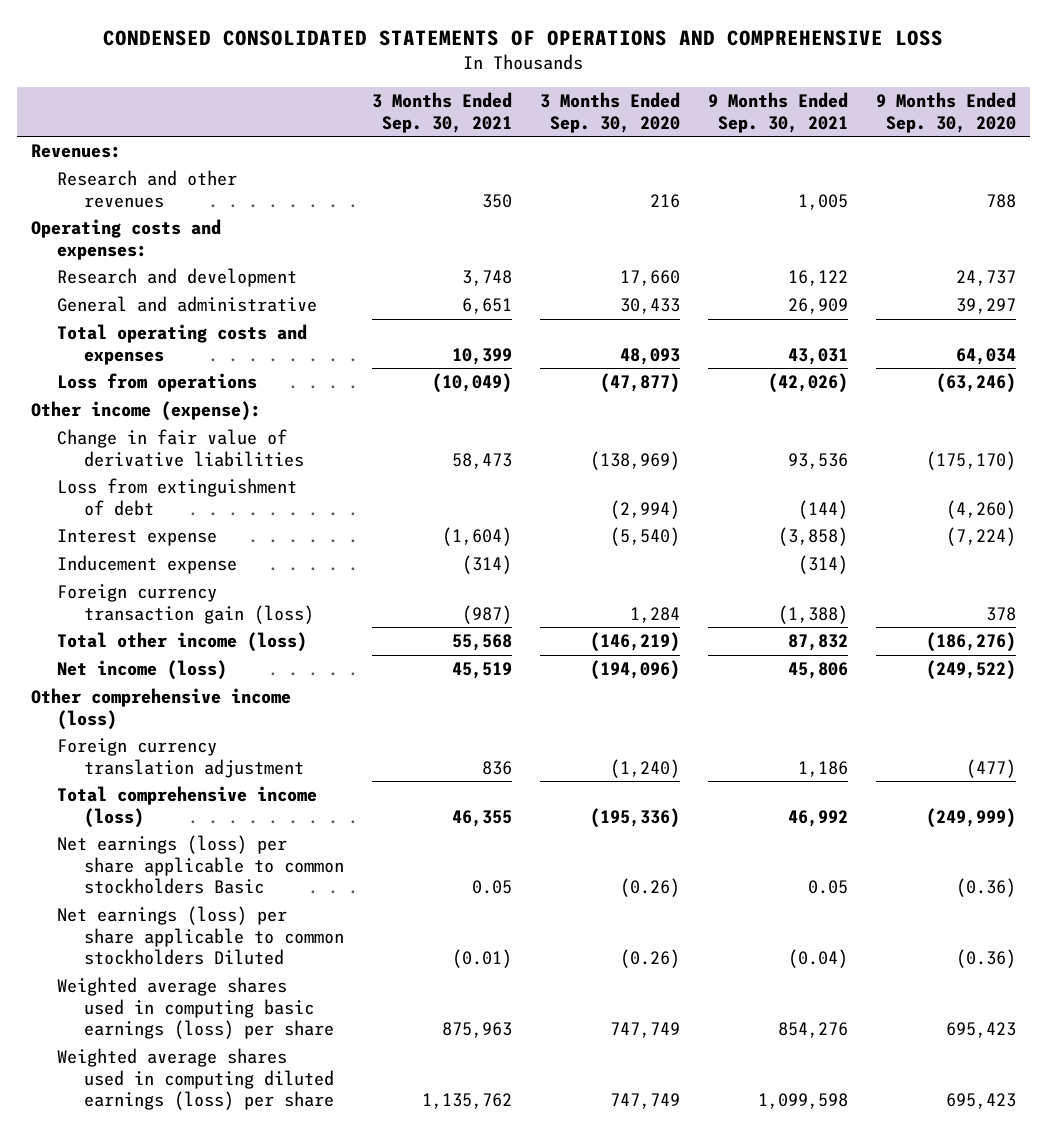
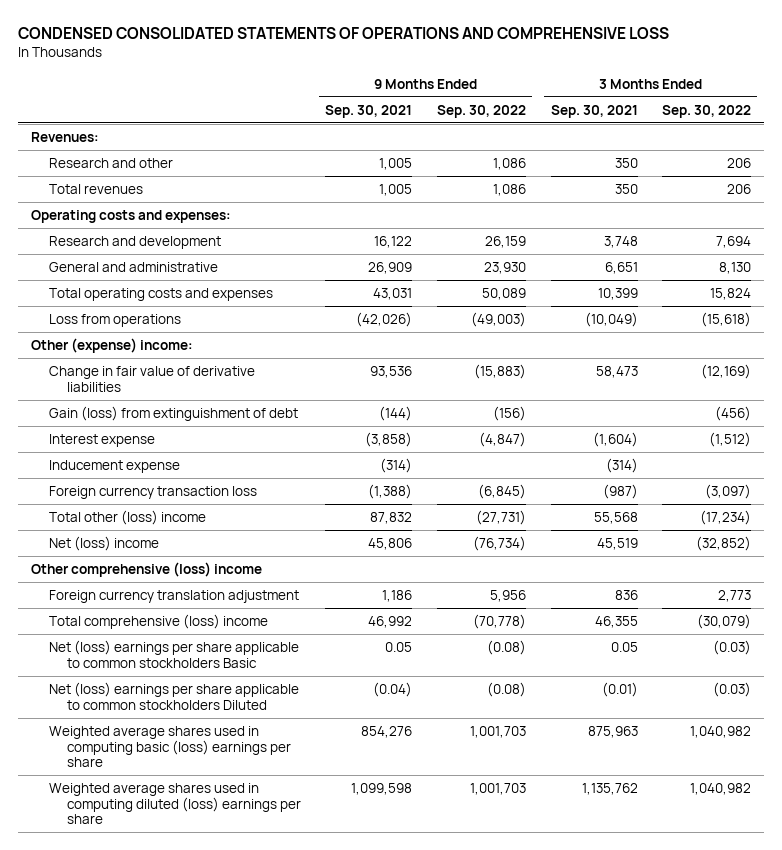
[539,92,680,133] 3 Months Ended Sep. 30, 2020 -> none
[875,92,1016,133] 9 Months Ended Sep. 30, 2020 -> none
none -> [436,104,526,118] Sep. 30, 2022
none -> [662,104,752,118] Sep. 30, 2022
[57,170,238,208] Research and other revenues -> [48,157,173,168] Research and other
none -> [48,183,143,194] Total revenues
[31,401,262,422] Other income (expense): -> [30,337,193,353] Other (expense) income:
[57,478,298,516] Loss from extinguishment of debt -> [48,405,298,421] Gain (loss) from extinguishment of debt
[57,584,314,624] Foreign currency transaction gain (loss) -> [48,485,257,499] Foreign currency transaction loss
[57,632,308,653] Total other income (loss) -> [48,509,206,525] Total other (loss) income
[57,660,228,681] Net income (loss) -> [48,535,159,551] Net (loss) income
[31,688,292,730] Other comprehensive income (loss) -> [30,561,262,577] Other comprehensive (loss) income
[57,786,318,828] Total comprehensive income (loss) -> [48,613,268,629] Total comprehensive (loss) income
[57,835,344,895] Net earnings (loss) per share applicable to common stockholders Basic -> [48,639,299,668] Net (loss) earnings per share applicable to common stockholders Basic
[57,906,344,966] Net earnings (loss) per share applicable to common stockholders Diluted -> [48,681,299,710] Net (loss) earnings per share applicable to common stockholders Diluted
[57,977,334,1040] Weighted average shares used in computing basic earnings (loss) per share -> [48,725,291,768] Weighted average shares used in computing basic (loss) earnings per share
[57,1048,334,1111] Weighted average shares used in computing diluted earnings (loss) per share -> [48,782,301,825] Weighted average shares used in computing diluted (loss) earnings per share

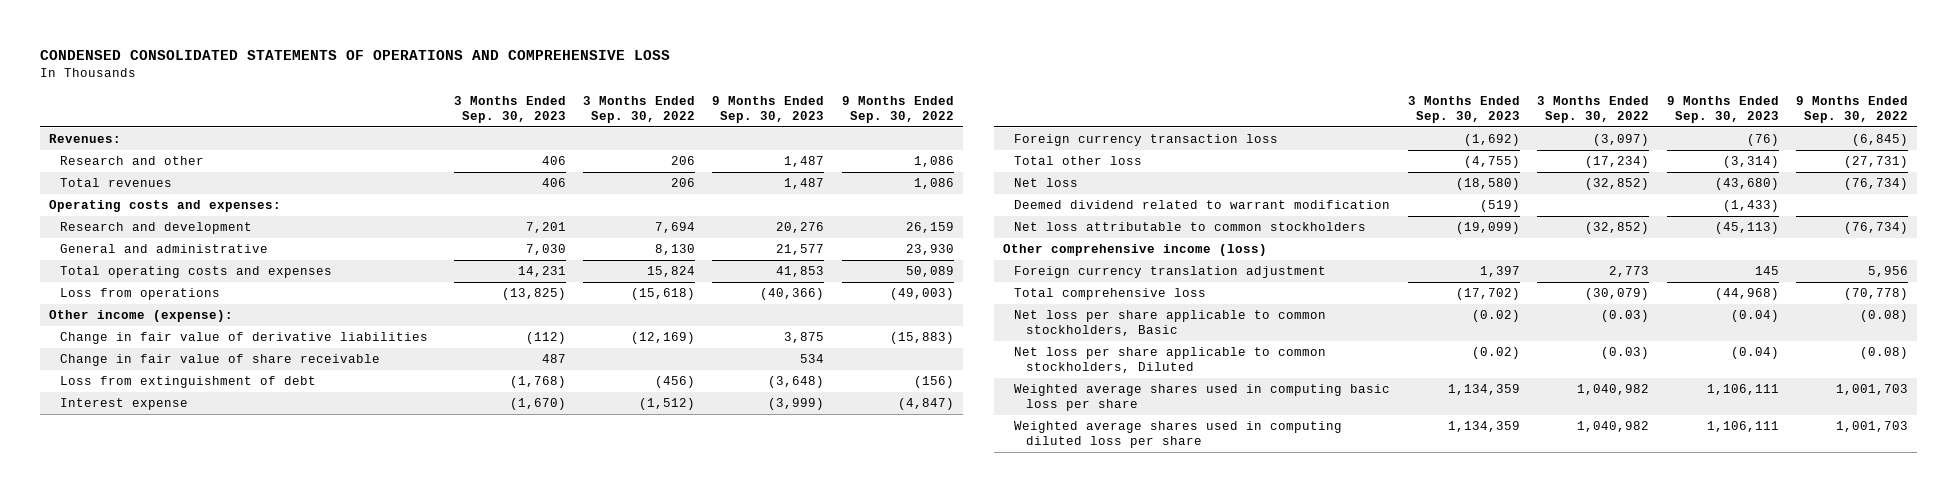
[325,104,413,118] Sep. 30, 2021 -> none
[550,104,638,118] Sep. 30, 2021 -> none
none -> [453,95,566,124] 3 Months Ended Sep. 30, 2023
none -> [712,95,825,124] 9 Months Ended Sep. 30, 2023
[30,337,193,353] Other (expense) income: -> [48,310,233,323] Other income (expense):
none -> [60,354,381,367] Change in fair value of share receivable
[48,405,298,421] Gain (loss) from extinguishment of debt -> [60,376,317,389] Loss from extinguishment of debt
[48,459,180,473] Inducement expense -> none
[48,509,206,525] Total other (loss) income -> [1014,156,1143,166] Total other loss
[48,535,159,551] Net (loss) income -> [1014,178,1079,188] Net loss
none -> [1014,200,1391,210] Deemed dividend related to warrant modification
none -> [1014,222,1367,232] Net loss attributable to common stockholders
[30,561,262,577] Other comprehensive (loss) income -> [1003,244,1268,257] Other comprehensive income (loss)
[48,613,268,629] Total comprehensive (loss) income -> [1014,288,1207,301] Total comprehensive loss
[48,639,299,668] Net (loss) earnings per share applicable to common stockholders Basic -> [1014,310,1327,337] Net loss per share applicable to common stockholders, Basic
[48,681,299,710] Net (loss) earnings per share applicable to common stockholders Diluted -> [1014,347,1327,374] Net loss per share applicable to common stockholders, Diluted
[48,725,291,768] Weighted average shares used in computing basic (loss) earnings per share -> [1014,384,1391,412] Weighted average shares used in computing basic loss per share
[48,782,301,825] Weighted average shares used in computing diluted (loss) earnings per share -> [1014,421,1343,449] Weighted average shares used in computing diluted loss per share

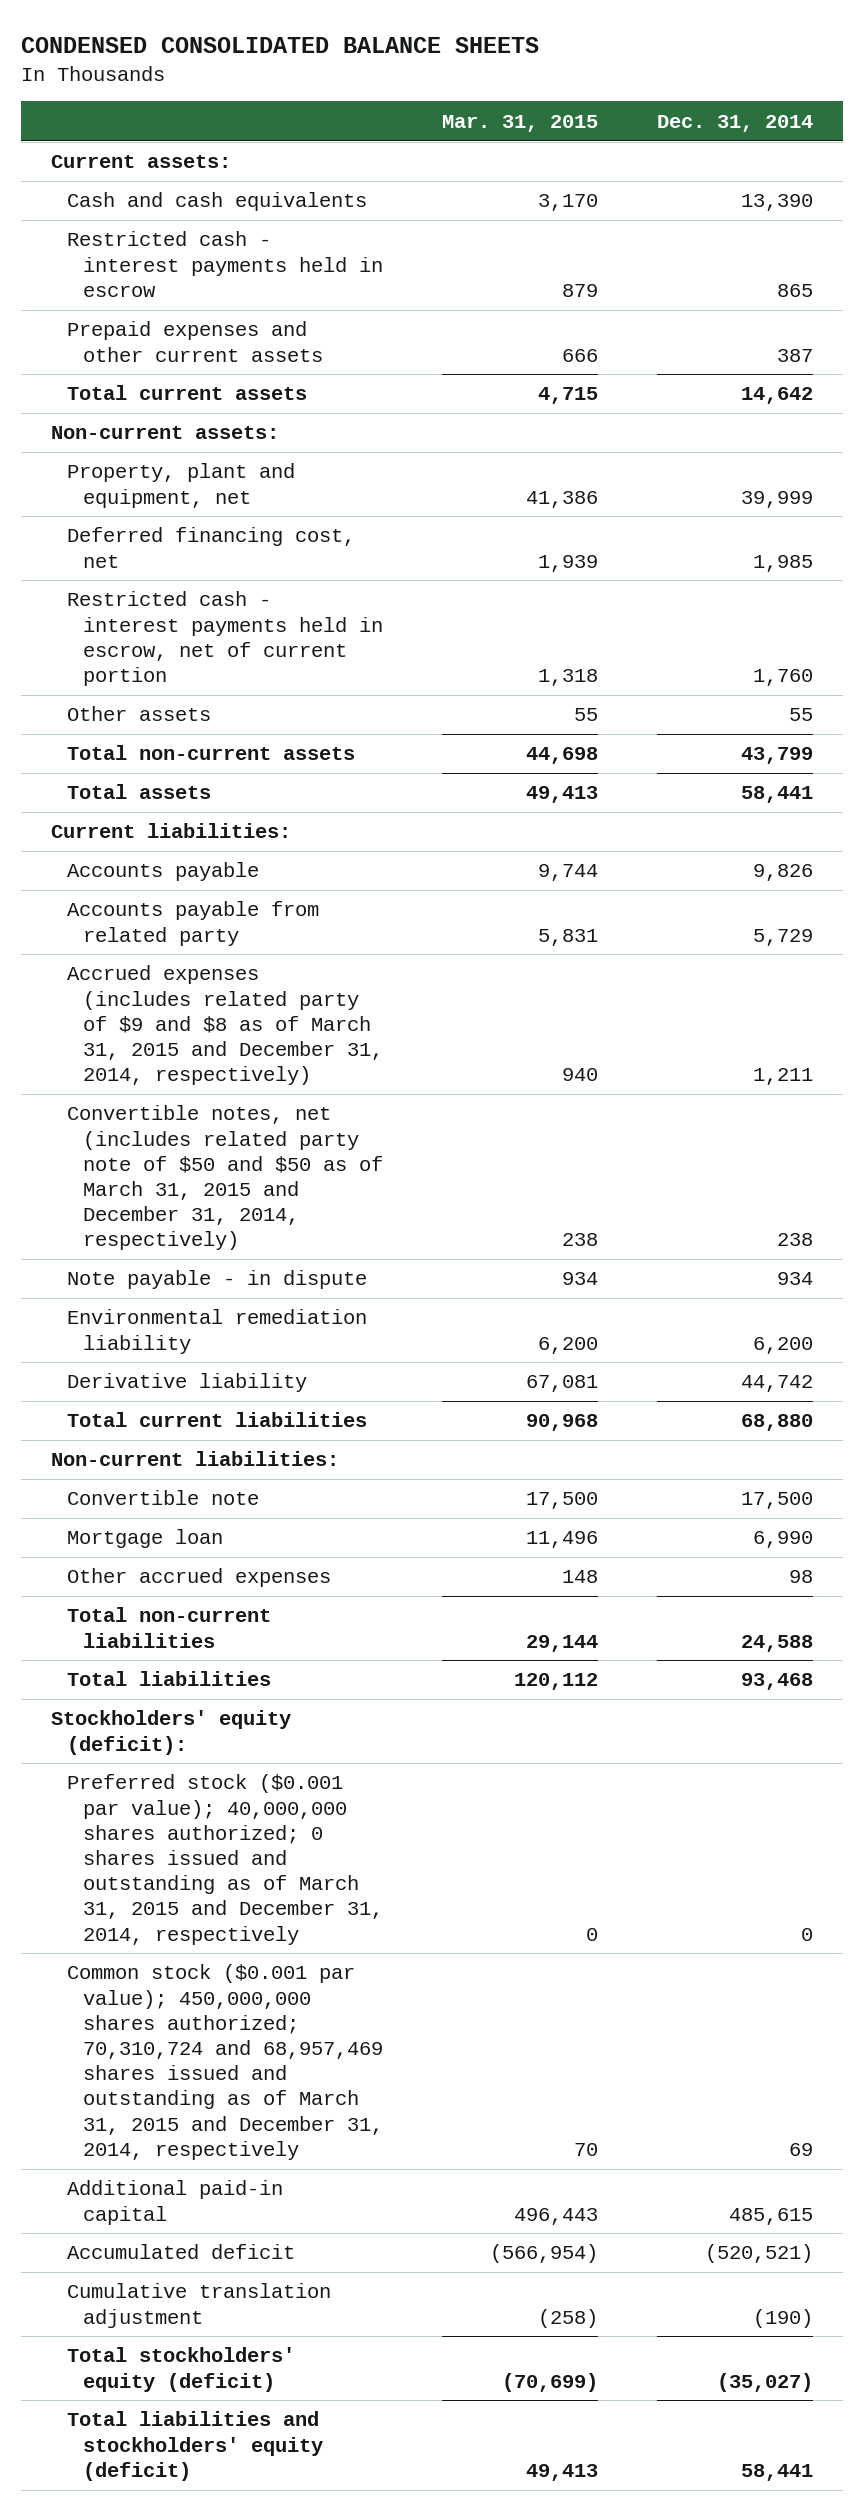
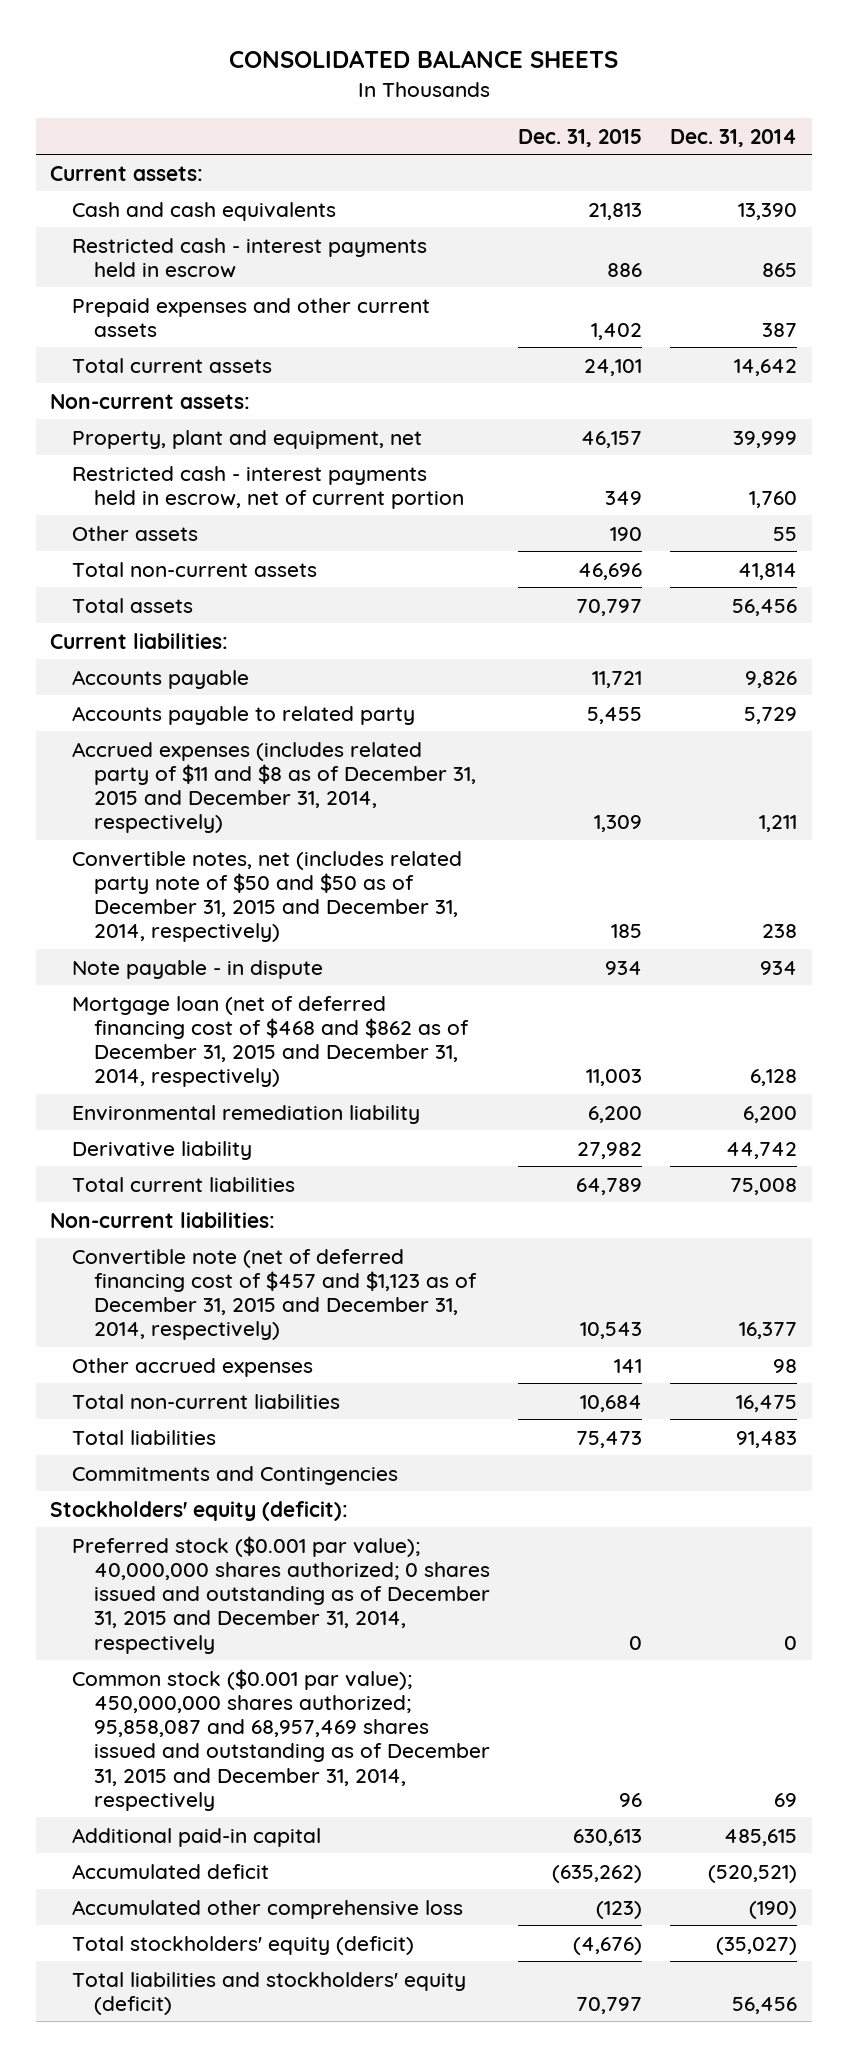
[21,37,540,54] CONDENSED CONSOLIDATED BALANCE SHEETS -> [228,50,618,69] CONSOLIDATED BALANCE SHEETS
[442,114,599,132] Mar. 31, 2015 -> none
none -> [517,128,642,147] Dec. 31, 2015
[67,527,356,568] Deferred financing cost, net -> none
[741,747,814,765] 43,799 -> [738,562,798,580] 41,814
[741,786,814,804] 58,441 -> [732,598,798,616] 56,456
[67,901,320,946] Accounts payable from related party -> [71,705,415,725] Accounts payable to related party
[67,965,384,1086] Accrued expenses (includes related party of $9 and $8 as of March 31, 2015 and December 31, 2014, respectively) -> [71,741,476,834] Accrued expenses (includes related party of $11 and $8 as of December 31, 2015 and December 31, 2014, respectively)
[67,1105,384,1251] Convertible notes, net (includes related party note of $50 and $50 as of March 31, 2015 and December 31, 2014, respectively) -> [71,850,462,943] Convertible notes, net (includes related party note of $50 and $50 as of December 31, 2015 and December 31, 2014, respectively)
none -> [71,995,469,1088] Mortgage loan (net of deferred financing cost of $468 and $862 as of December 31, 2015 and December 31, 2014, respectively)
[741,1414,814,1432] 68,880 -> [730,1177,798,1195] 75,008
[67,1490,260,1506] Convertible note -> none
[67,1529,224,1549] Mortgage loan -> none
none -> [71,1248,477,1341] Convertible note (net of deferred financing cost of $457 and $1,123 as of December 31, 2015 and December 31, 2014, respectively)
[741,1634,814,1652] 24,588 -> [736,1394,798,1412] 16,475
[741,1673,814,1691] 93,468 -> [736,1430,798,1448] 91,483
none -> [71,1465,398,1485] Commitments and Contingencies
[67,1774,384,1945] Preferred stock ($0.001 par value); 40,000,000 shares authorized; 0 shares issued and outstanding as of March 31, 2015 and December 31, 2014, respectively -> [71,1535,490,1654] Preferred stock ($0.001 par value); 40,000,000 shares authorized; 0 shares issued and outstanding as of December 31, 2015 and December 31, 2014, respectively
[67,1964,384,2160] Common stock ($0.001 par value); 450,000,000 shares authorized; 70,310,724 and 68,957,469 shares issued and outstanding as of March 31, 2015 and December 31, 2014, respectively -> [71,1668,490,1811] Common stock ($0.001 par value); 450,000,000 shares authorized; 95,858,087 and 68,957,469 shares issued and outstanding as of December 31, 2015 and December 31, 2014, respectively
[67,2283,332,2328] Cumulative translation adjustment -> none
none -> [71,1899,463,1919] Accumulated other comprehensive loss
[741,2463,814,2481] 58,441 -> [732,1996,798,2014] 56,456

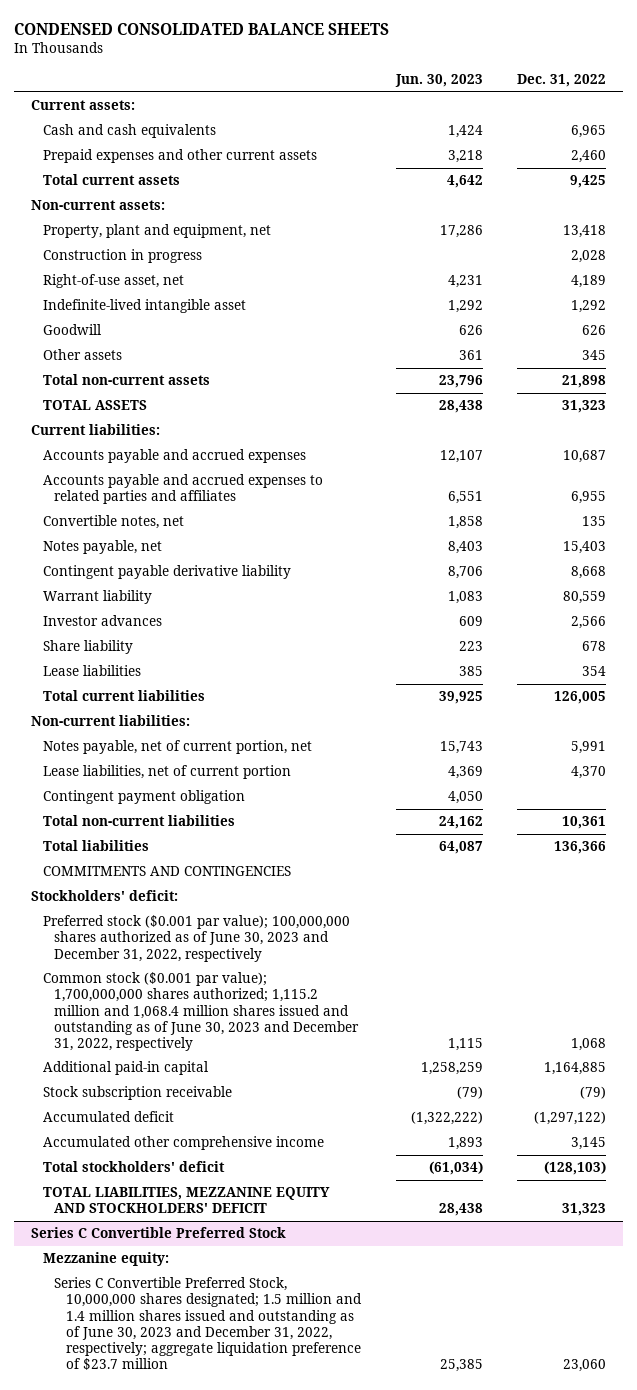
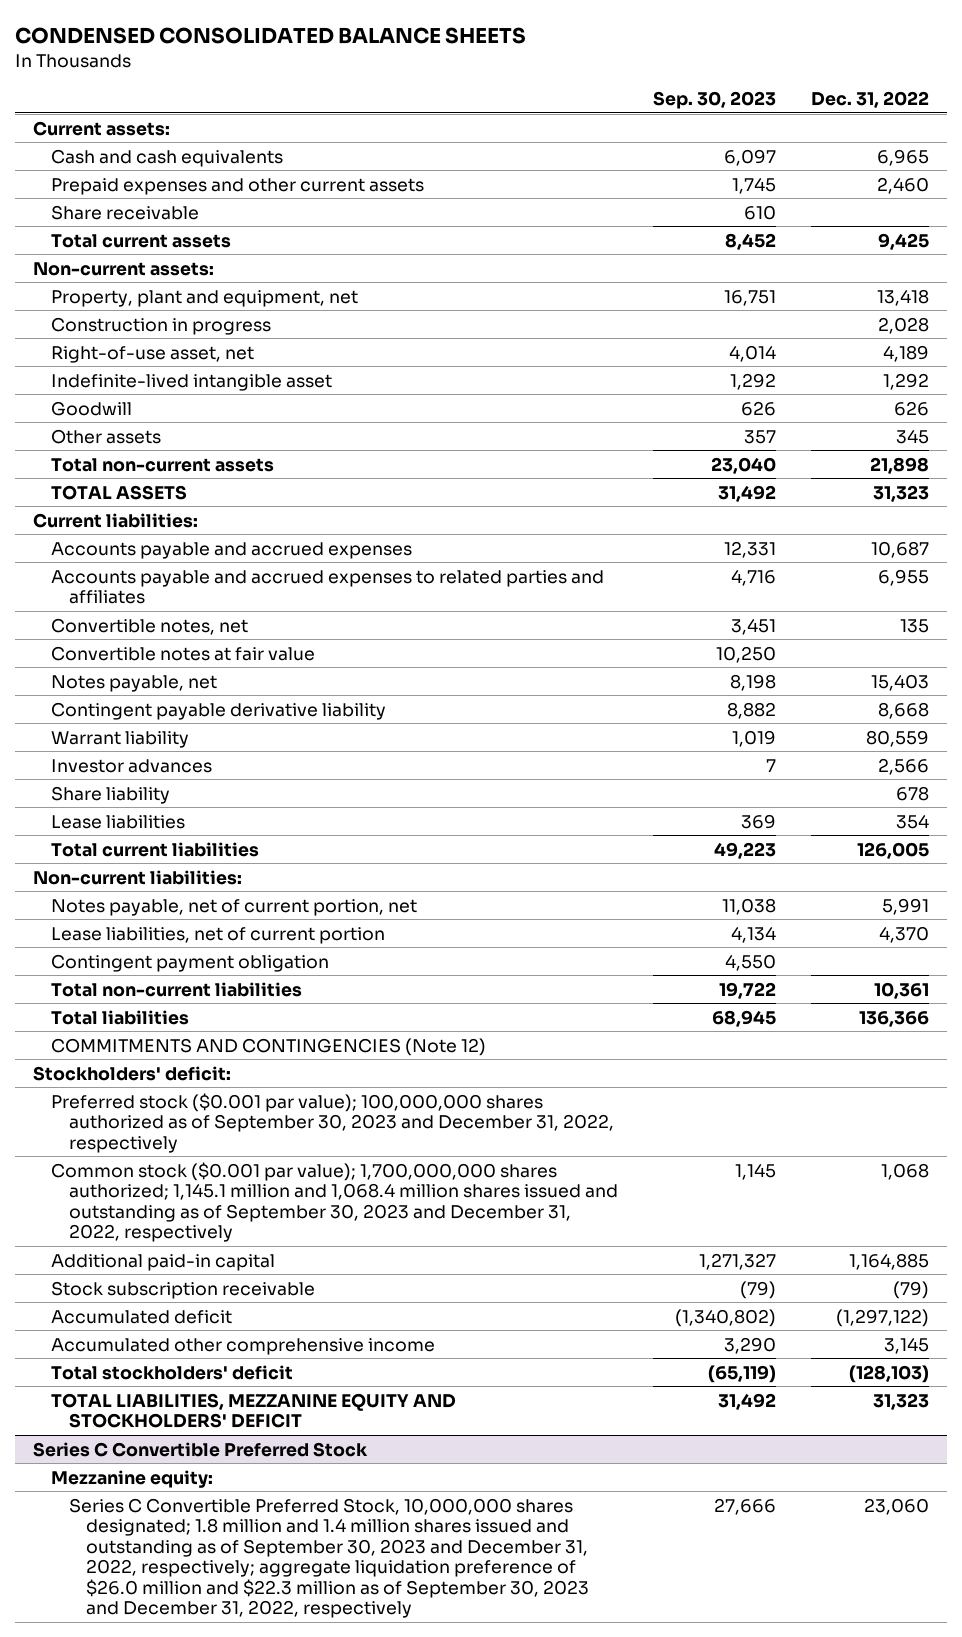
[394,74,483,88] Jun. 30, 2023 -> none
none -> [652,91,776,110] Sep. 30, 2023
none -> [50,204,199,220] Share receivable
none -> [50,645,315,661] Convertible notes at fair value
[42,866,291,877] COMMITMENTS AND CONTINGENCIES -> [50,1037,486,1056] COMMITMENTS AND CONTINGENCIES (Note 12)
[42,915,350,962] Preferred stock ($0.001 par value); 100,000,000 shares authorized as of June 30, 2023 and December 31, 2022, respectively -> [50,1092,614,1153] Preferred stock ($0.001 par value); 100,000,000 shares authorized as of September 30, 2023 and December 31, 2022, respectively
[42,972,360,1051] Common stock ($0.001 par value); 1,700,000,000 shares authorized; 1,115.2 million and 1,068.4 million shares issued and outstanding as of June 30, 2023 and December 31, 2022, respectively -> [50,1161,618,1243] Common stock ($0.001 par value); 1,700,000,000 shares authorized; 1,145.1 million and 1,068.4 million shares issued and outstanding as of September 30, 2023 and December 31, 2022, respectively
[54,1277,363,1370] Series C Convertible Preferred Stock, 10,000,000 shares designated; 1.5 million and 1.4 million shares issued and outstanding as of June 30, 2023 and December 31, 2022, respectively; aggregate liquidation preference of $23.7 million -> [68,1497,590,1619] Series C Convertible Preferred Stock, 10,000,000 shares designated; 1.8 million and 1.4 million shares issued and outstanding as of September 30, 2023 and December 31, 2022, respectively; aggregate liquidation preference of $26.0 million and $22.3 million as of September 30, 2023 and December 31, 2022, respectively

